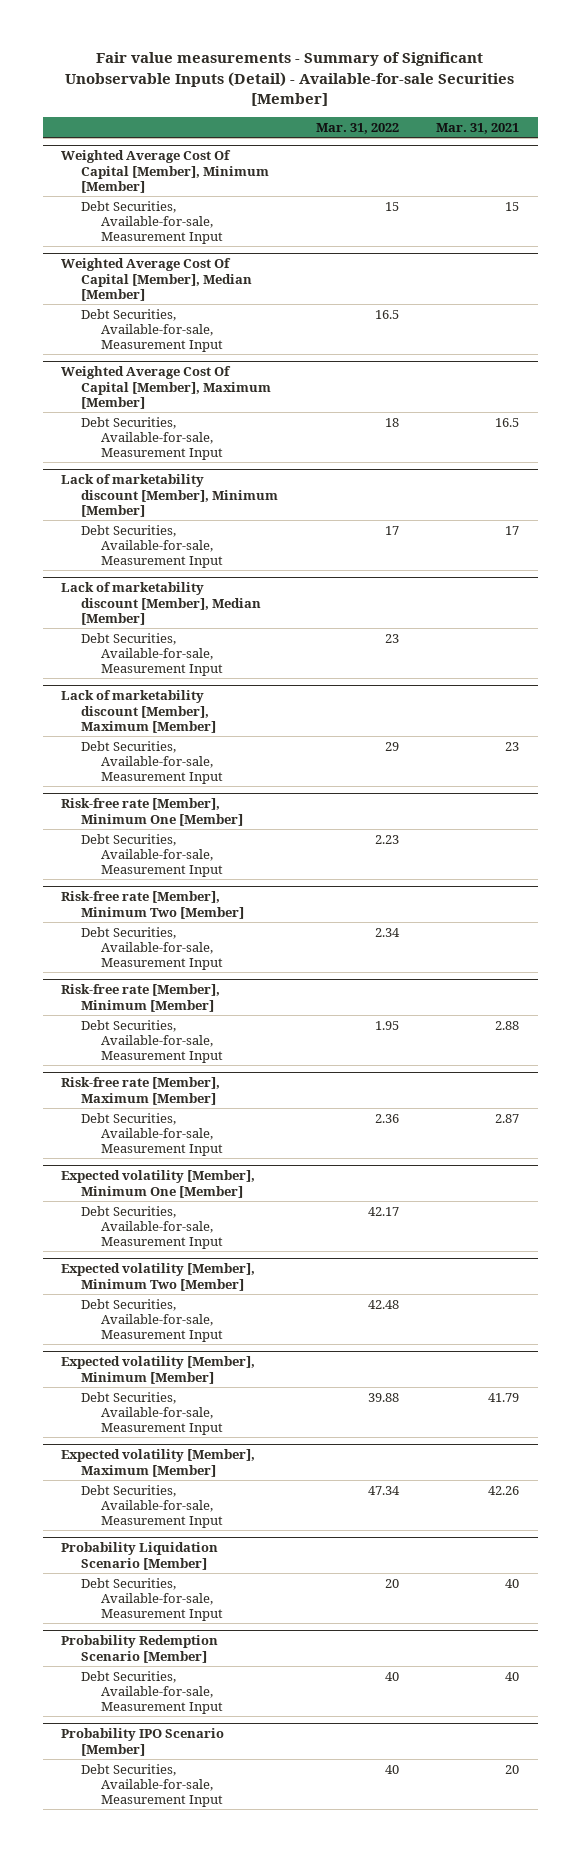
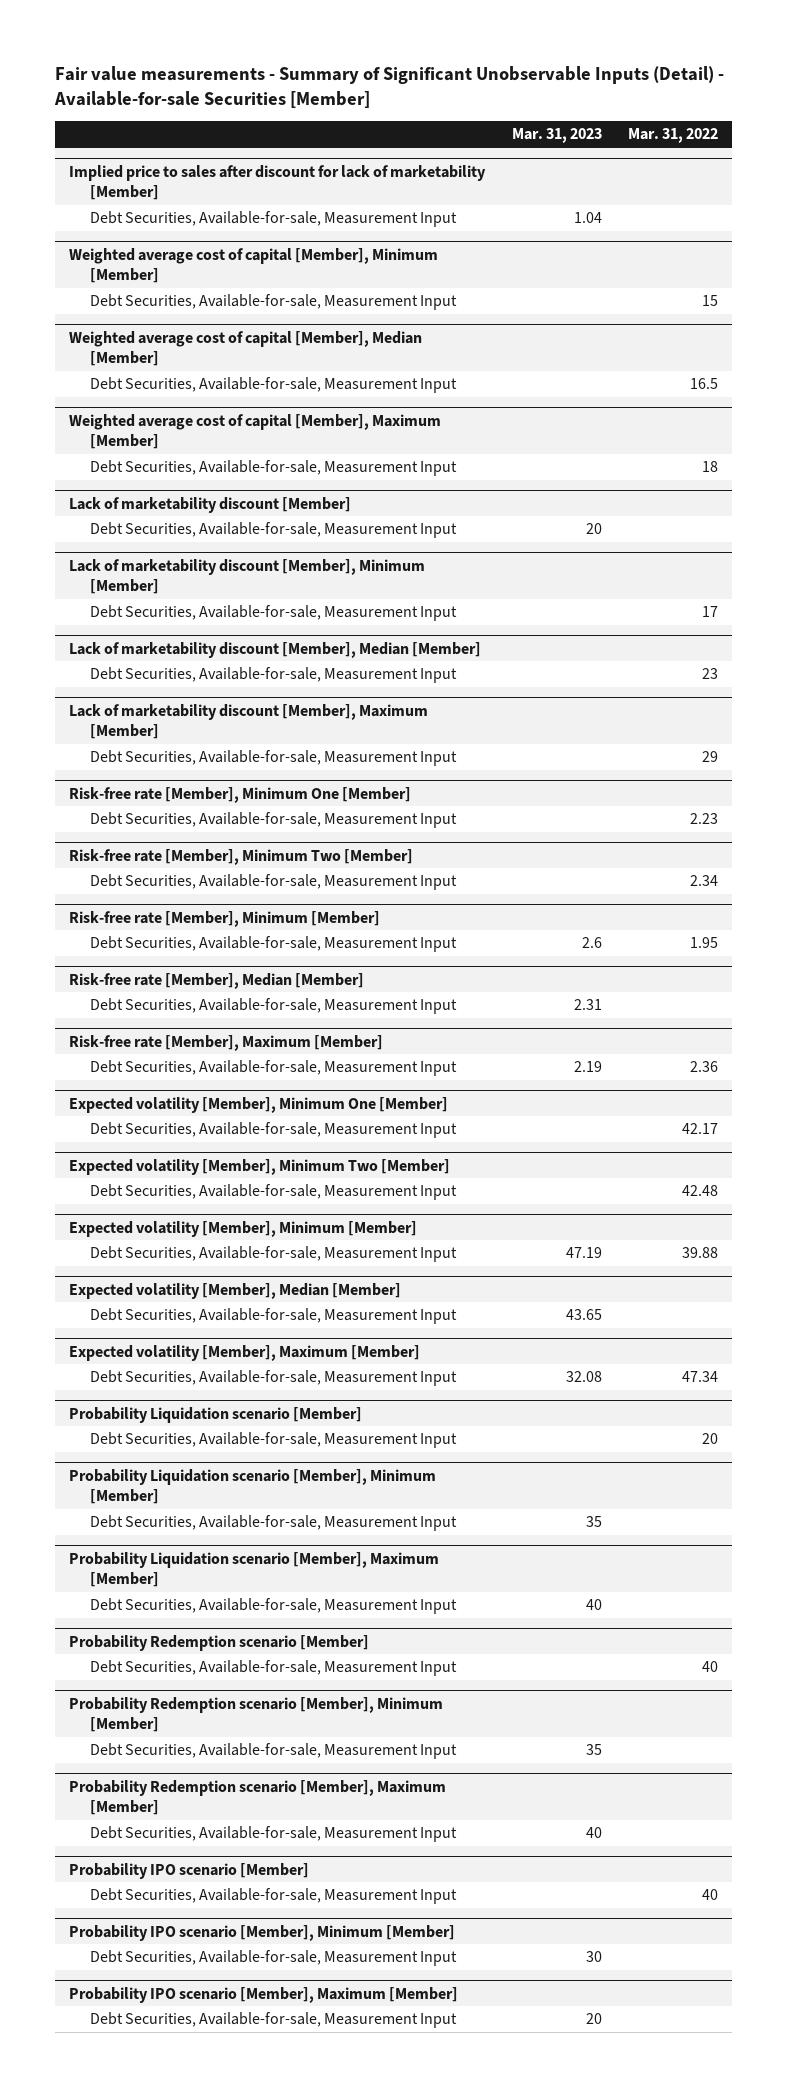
[436,122,520,134] Mar. 31, 2021 -> none
none -> [511,128,602,144] Mar. 31, 2023
none -> [68,164,486,201] Implied price to sales after discount for lack of marketability [Member]
none -> [90,211,458,228] Debt Securities, Available-for-sale, Measurement Input
[61,150,270,193] Weighted Average Cost Of Capital [Member], Minimum [Member] -> [68,247,438,284] Weighted average cost of capital [Member], Minimum [Member]
[61,258,253,301] Weighted Average Cost Of Capital [Member], Median [Member] -> [68,330,422,367] Weighted average cost of capital [Member], Median [Member]
[61,366,272,409] Weighted Average Cost Of Capital [Member], Maximum [Member] -> [68,413,441,450] Weighted average cost of capital [Member], Maximum [Member]
none -> [68,496,351,513] Lack of marketability discount [Member]
none -> [90,522,458,539] Debt Securities, Available-for-sale, Measurement Input
none -> [68,972,364,989] Risk-free rate [Member], Median [Member]
none -> [90,998,458,1015] Debt Securities, Available-for-sale, Measurement Input
none -> [68,1282,401,1299] Expected volatility [Member], Median [Member]
none -> [90,1308,458,1325] Debt Securities, Available-for-sale, Measurement Input
[61,1542,219,1570] Probability Liquidation Scenario [Member] -> [68,1406,362,1423] Probability Liquidation scenario [Member]
none -> [68,1468,436,1505] Probability Liquidation scenario [Member], Minimum [Member]
none -> [90,1515,458,1532] Debt Securities, Available-for-sale, Measurement Input
none -> [68,1551,439,1588] Probability Liquidation scenario [Member], Maximum [Member]
none -> [90,1598,458,1615] Debt Securities, Available-for-sale, Measurement Input
[61,1635,219,1663] Probability Redemption Scenario [Member] -> [68,1634,369,1651] Probability Redemption scenario [Member]
none -> [68,1696,443,1733] Probability Redemption scenario [Member], Minimum [Member]
none -> [90,1743,458,1760] Debt Securities, Available-for-sale, Measurement Input
none -> [68,1779,446,1816] Probability Redemption scenario [Member], Maximum [Member]
none -> [90,1826,458,1843] Debt Securities, Available-for-sale, Measurement Input
[61,1728,225,1756] Probability IPO Scenario [Member] -> [68,1862,309,1879] Probability IPO scenario [Member]
none -> [68,1924,455,1941] Probability IPO scenario [Member], Minimum [Member]
none -> [90,1950,458,1967] Debt Securities, Available-for-sale, Measurement Input
none -> [68,1986,458,2003] Probability IPO scenario [Member], Maximum [Member]
none -> [90,2012,458,2029] Debt Securities, Available-for-sale, Measurement Input

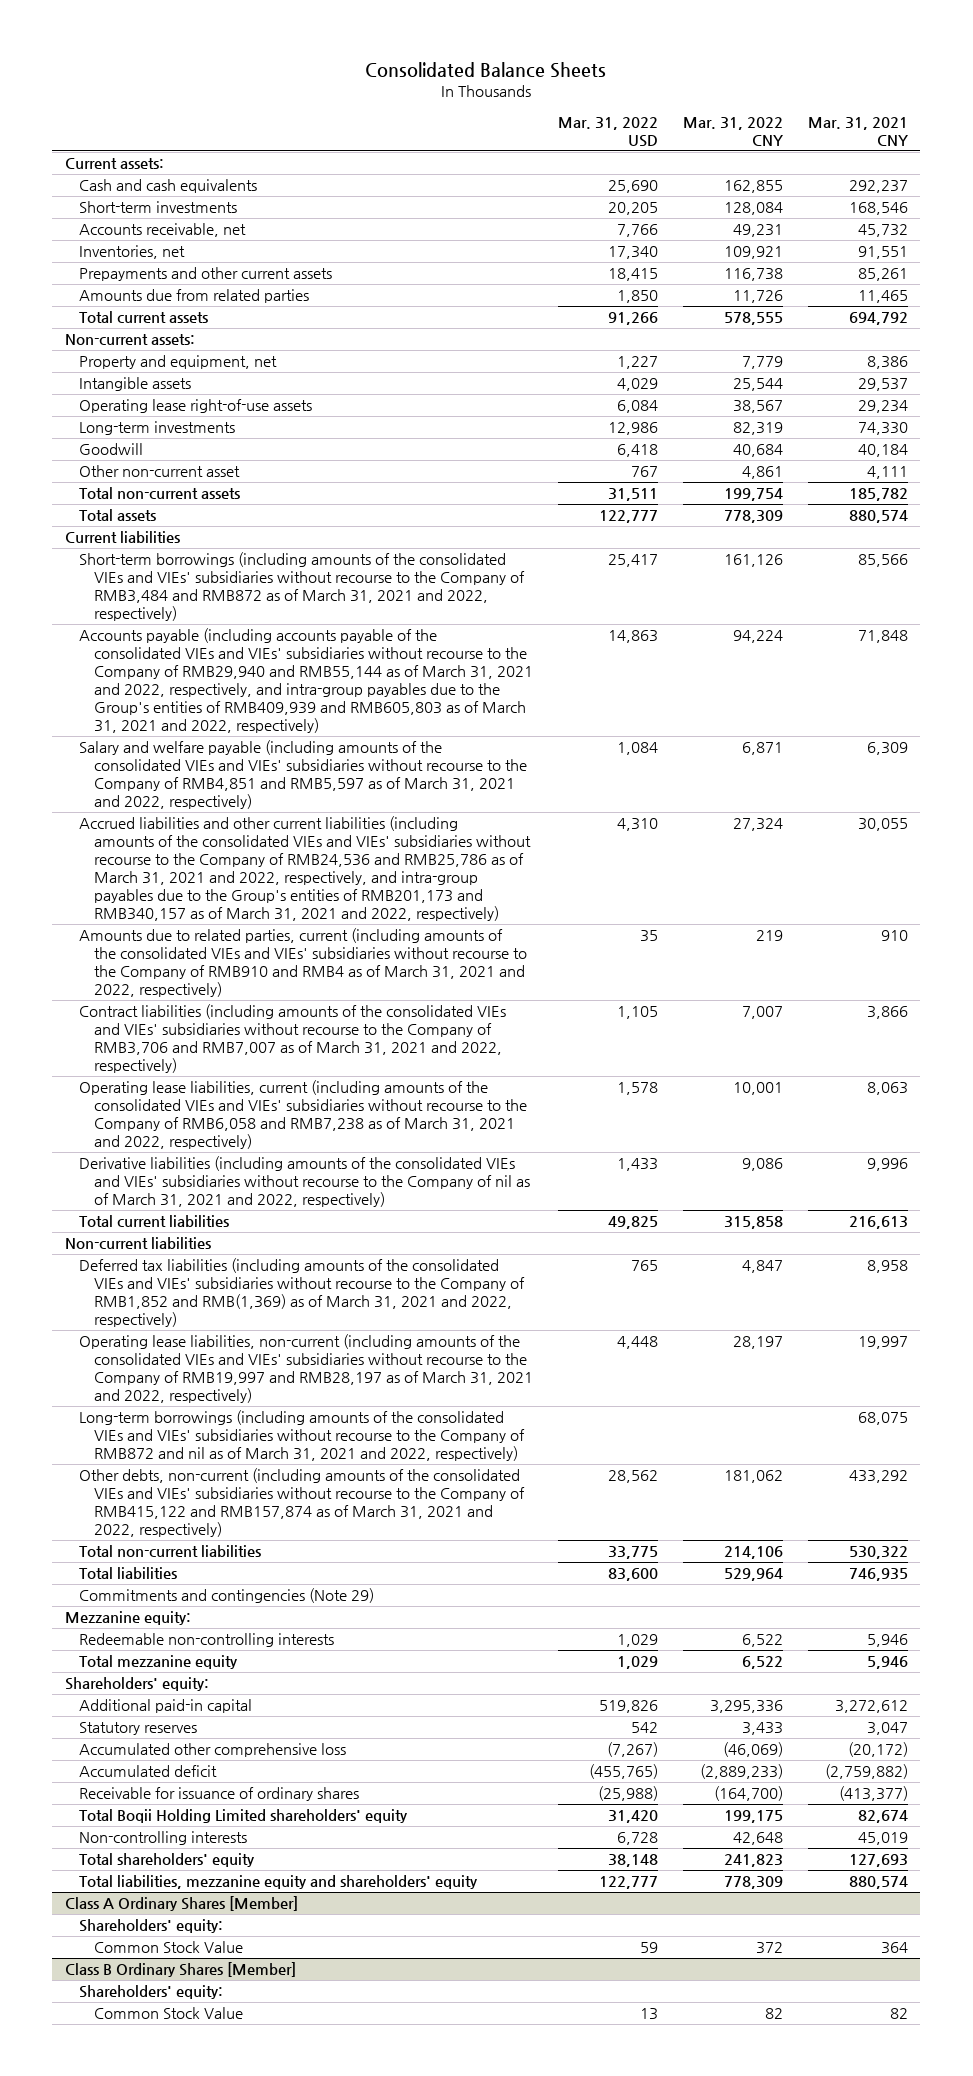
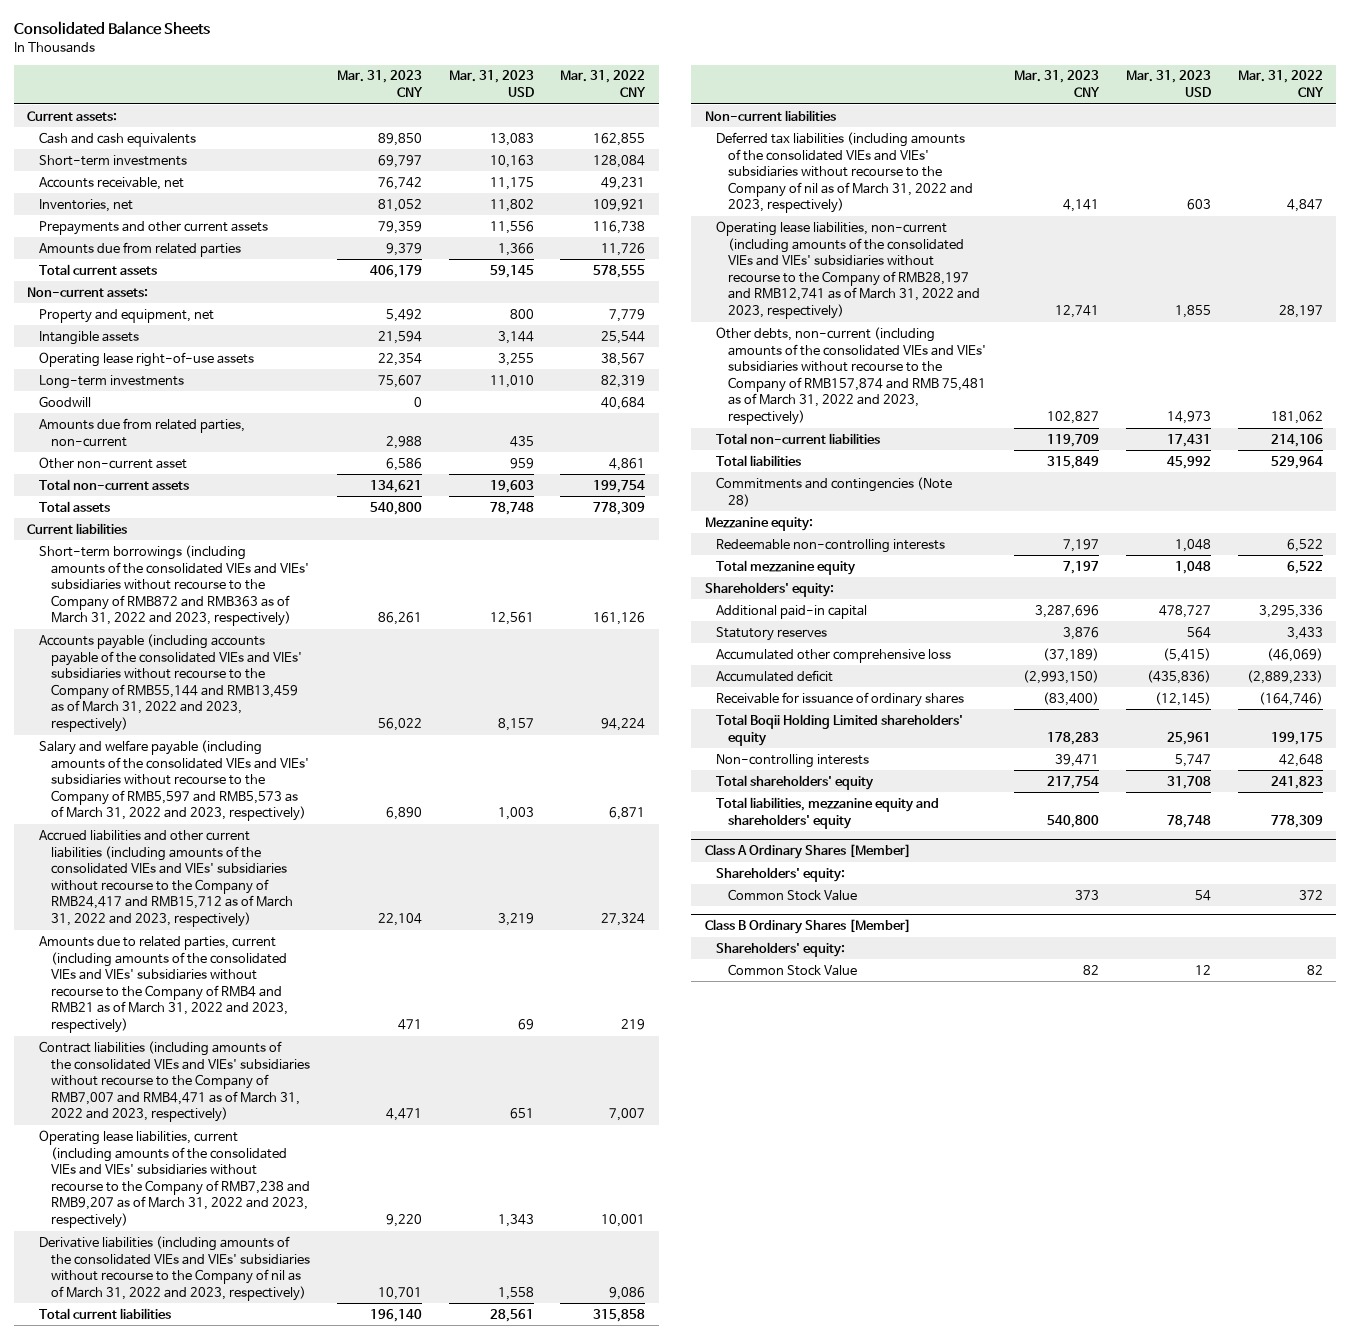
[557,116,658,147] Mar. 31, 2022 USD -> none
[807,116,908,146] Mar. 31, 2021 CNY -> none
none -> [336,70,423,98] Mar. 31, 2023 CNY
none -> [448,70,534,98] Mar. 31, 2023 USD
none -> [39,417,246,447] Amounts due from related parties, non-current
[79,552,525,622] Short-term borrowings (including amounts of the consolidated VIEs and VIEs' subsidiaries without recourse to the Company of RMB3,484 and RMB872 as of March 31, 2021 and 2022, respectively) -> [39,544,310,627] Short-term borrowings (including amounts of the consolidated VIEs and VIEs' subsidiaries without recourse to the Company of RMB872 and RMB363 as of March 31, 2022 and 2023, respectively)
[79,628,533,734] Accounts payable (including accounts payable of the consolidated VIEs and VIEs' subsidiaries without recourse to the Company of RMB29,940 and RMB55,144 as of March 31, 2021 and 2022, respectively, and intra-group payables due to the Group's entities of RMB409,939 and RMB605,803 as of March 31, 2021 and 2022, respectively) -> [39,633,303,733] Accounts payable (including accounts payable of the consolidated VIEs and VIEs' subsidiaries without recourse to the Company of RMB55,144 and RMB13,459 as of March 31, 2022 and 2023, respectively)
[79,740,527,810] Salary and welfare payable (including amounts of the consolidated VIEs and VIEs' subsidiaries without recourse to the Company of RMB4,851 and RMB5,597 as of March 31, 2021 and 2022, respectively) -> [39,739,310,822] Salary and welfare payable (including amounts of the consolidated VIEs and VIEs' subsidiaries without recourse to the Company of RMB5,597 and RMB5,573 as of March 31, 2022 and 2023, respectively)
[79,816,531,922] Accrued liabilities and other current liabilities (including amounts of the consolidated VIEs and VIEs' subsidiaries without recourse to the Company of RMB24,536 and RMB25,786 as of March 31, 2021 and 2022, respectively, and intra-group payables due to the Group's entities of RMB201,173 and RMB340,157 as of March 31, 2021 and 2022, respectively) -> [39,829,294,928] Accrued liabilities and other current liabilities (including amounts of the consolidated VIEs and VIEs' subsidiaries without recourse to the Company of RMB24,417 and RMB15,712 as of March 31, 2022 and 2023, respectively)
[79,928,527,998] Amounts due to related parties, current (including amounts of the consolidated VIEs and VIEs' subsidiaries without recourse to the Company of RMB910 and RMB4 as of March 31, 2021 and 2022, respectively) -> [39,935,289,1034] Amounts due to related parties, current (including amounts of the consolidated VIEs and VIEs' subsidiaries without recourse to the Company of RMB4 and RMB21 as of March 31, 2022 and 2023, respectively)
[79,1004,507,1074] Contract liabilities (including amounts of the consolidated VIEs and VIEs' subsidiaries without recourse to the Company of RMB3,706 and RMB7,007 as of March 31, 2021 and 2022, respectively) -> [39,1040,311,1123] Contract liabilities (including amounts of the consolidated VIEs and VIEs' subsidiaries without recourse to the Company of RMB7,007 and RMB4,471 as of March 31, 2022 and 2023, respectively)
[79,1080,527,1150] Operating lease liabilities, current (including amounts of the consolidated VIEs and VIEs' subsidiaries without recourse to the Company of RMB6,058 and RMB7,238 as of March 31, 2021 and 2022, respectively) -> [39,1129,311,1229] Operating lease liabilities, current (including amounts of the consolidated VIEs and VIEs' subsidiaries without recourse to the Company of RMB7,238 and RMB9,207 as of March 31, 2022 and 2023, respectively)
[79,1156,530,1208] Derivative liabilities (including amounts of the consolidated VIEs and VIEs' subsidiaries without recourse to the Company of nil as of March 31, 2021 and 2022, respectively) -> [39,1235,311,1301] Derivative liabilities (including amounts of the consolidated VIEs and VIEs' subsidiaries without recourse to the Company of nil as of March 31, 2022 and 2023, respectively)
[79,1410,525,1462] Long-term borrowings (including amounts of the consolidated VIEs and VIEs' subsidiaries without recourse to the Company of RMB872 and nil as of March 31, 2021 and 2022, respectively) -> none
[79,1258,525,1328] Deferred tax liabilities (including amounts of the consolidated VIEs and VIEs' subsidiaries without recourse to the Company of RMB1,852 and RMB(1,369) as of March 31, 2021 and 2022, respectively) -> [716,131,974,214] Deferred tax liabilities (including amounts of the consolidated VIEs and VIEs' subsidiaries without recourse to the Company of nil as of March 31, 2022 and 2023, respectively)
[79,1334,533,1404] Operating lease liabilities, non-current (including amounts of the consolidated VIEs and VIEs' subsidiaries without recourse to the Company of RMB19,997 and RMB28,197 as of March 31, 2021 and 2022, respectively) -> [716,220,981,320] Operating lease liabilities, non-current (including amounts of the consolidated VIEs and VIEs' subsidiaries without recourse to the Company of RMB28,197 and RMB12,741 as of March 31, 2022 and 2023, respectively)
[79,1468,525,1538] Other debts, non-current (including amounts of the consolidated VIEs and VIEs' subsidiaries without recourse to the Company of RMB415,122 and RMB157,874 as of March 31, 2021 and 2022, respectively) -> [716,326,987,426] Other debts, non-current (including amounts of the consolidated VIEs and VIEs' subsidiaries without recourse to the Company of RMB157,874 and RMB 75,481 as of March 31, 2022 and 2023, respectively)
[79,1588,375,1604] Commitments and contingencies (Note 29) -> [716,476,953,507] Commitments and contingencies (Note 28)
[713,1786,783,1802] (164,700) -> [1258,691,1323,706] (164,746)

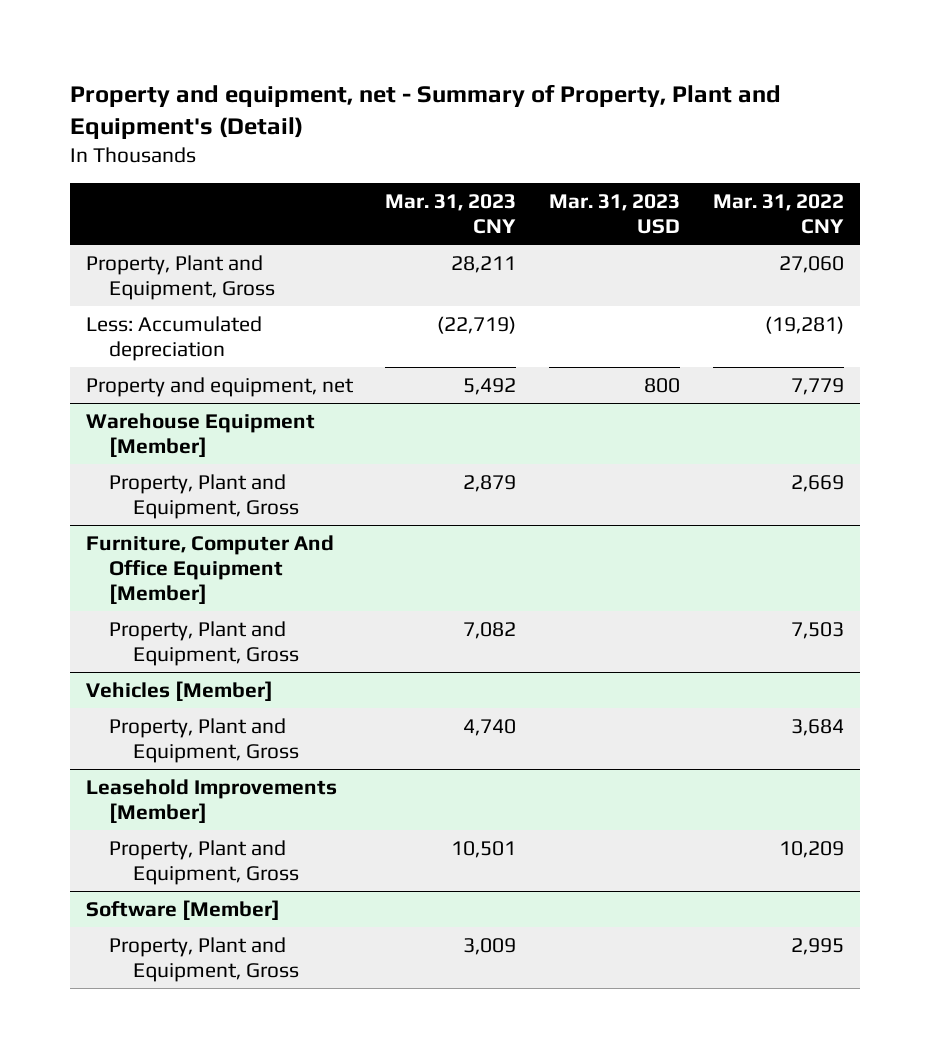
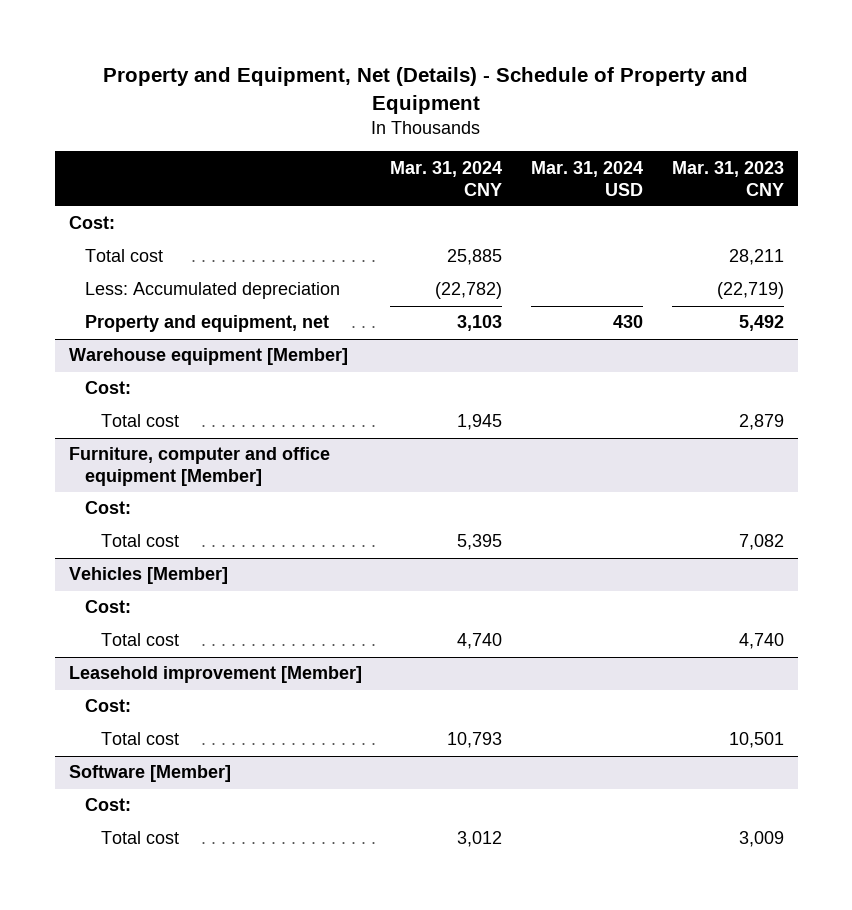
[69,84,781,140] Property and equipment, net - Summary of Property, Plant and Equipment's (Detail) -> [103,67,749,114] Property and Equipment, Net (Details) - Schedule of Property and Equipment
[549,193,681,235] Mar. 31, 2023 USD -> none
[712,193,844,235] Mar. 31, 2022 CNY -> none
none -> [390,160,503,196] Mar. 31, 2024 CNY
none -> [530,160,643,196] Mar. 31, 2024 USD
none -> [68,216,115,230] Cost:
[85,254,276,300] Property, Plant and Equipment, Gross -> [84,249,163,263] Total cost
[85,412,315,457] Warehouse Equipment [Member] -> [68,348,348,366] Warehouse equipment [Member]
none -> [84,381,131,395] Cost:
[109,473,299,519] Property, Plant and Equipment, Gross -> [101,414,180,428] Total cost
[85,534,334,604] Furniture, Computer And Office Equipment [Member] -> [68,447,330,487] Furniture, computer and office equipment [Member]
none -> [84,501,131,515] Cost:
[109,620,299,666] Property, Plant and Equipment, Gross -> [101,534,180,548] Total cost
none -> [84,600,131,614] Cost:
[109,717,299,763] Property, Plant and Equipment, Gross -> [101,633,180,647] Total cost
[85,778,337,823] Leasehold Improvements [Member] -> [68,666,362,684] Leasehold improvement [Member]
none -> [84,699,131,713] Cost:
[109,839,299,885] Property, Plant and Equipment, Gross -> [101,732,180,746] Total cost
none -> [84,798,131,812] Cost:
[109,936,299,982] Property, Plant and Equipment, Gross -> [101,831,180,845] Total cost

